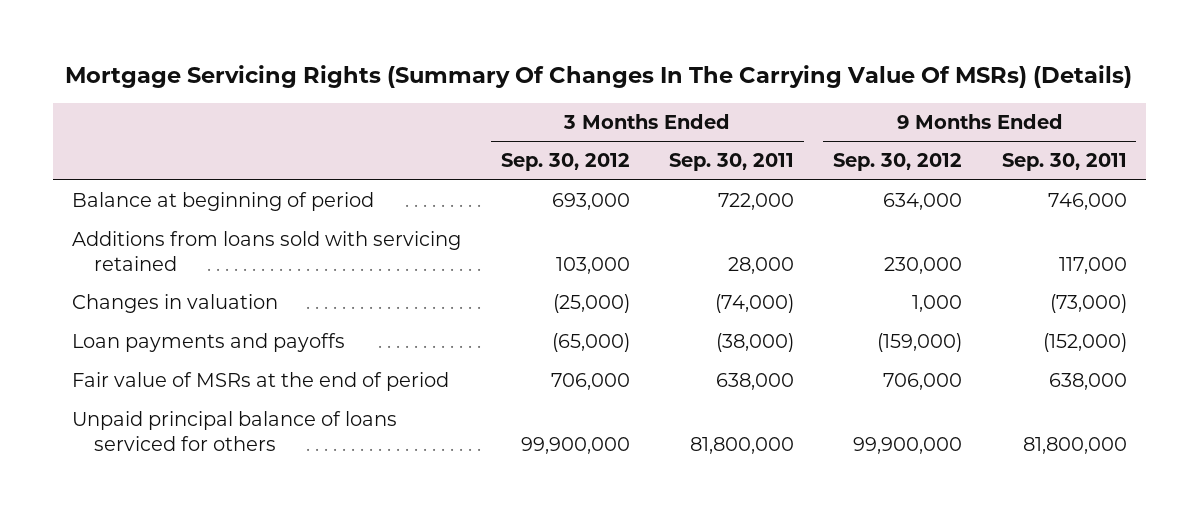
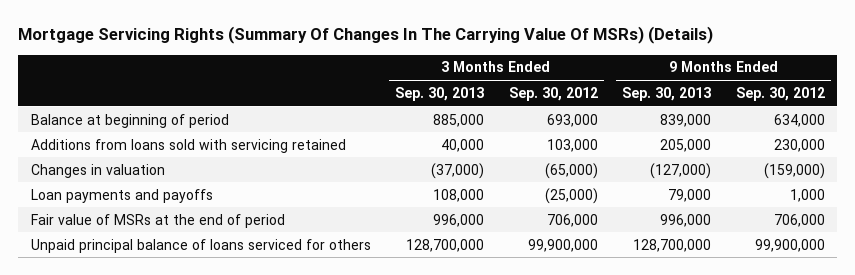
[668,153,794,172] Sep. 30, 2011 -> none
[1001,153,1127,172] Sep. 30, 2011 -> none
none -> [395,86,485,101] Sep. 30, 2013
none -> [622,86,712,101] Sep. 30, 2013
[552,294,630,314] (25,000) -> [544,162,598,179] (65,000)
[912,295,963,313] 1,000 -> [763,162,825,179] (159,000)
[551,333,630,353] (65,000) -> [544,187,598,204] (25,000)
[877,333,963,353] (159,000) -> [789,188,825,202] 1,000

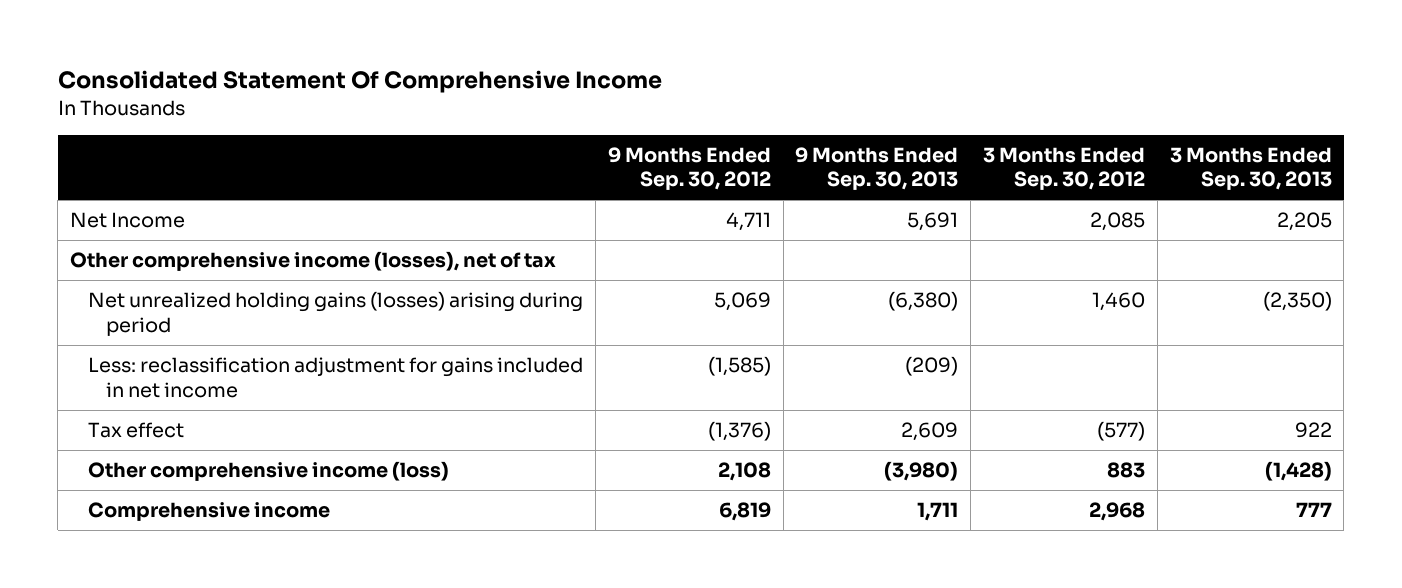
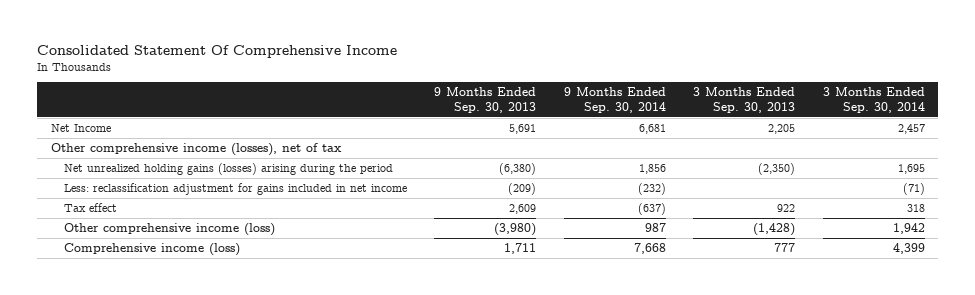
[607,146,771,191] 9 Months Ended Sep. 30, 2012 -> none
[982,146,1145,191] 3 Months Ended Sep. 30, 2012 -> none
none -> [563,87,666,113] 9 Months Ended Sep. 30, 2014
none -> [822,87,925,113] 3 Months Ended Sep. 30, 2014
[88,291,584,336] Net unrealized holding gains (losses) arising during period -> [63,162,393,175] Net unrealized holding gains (losses) arising during the period
[88,502,331,522] Comprehensive income -> [63,242,240,256] Comprehensive income (loss)

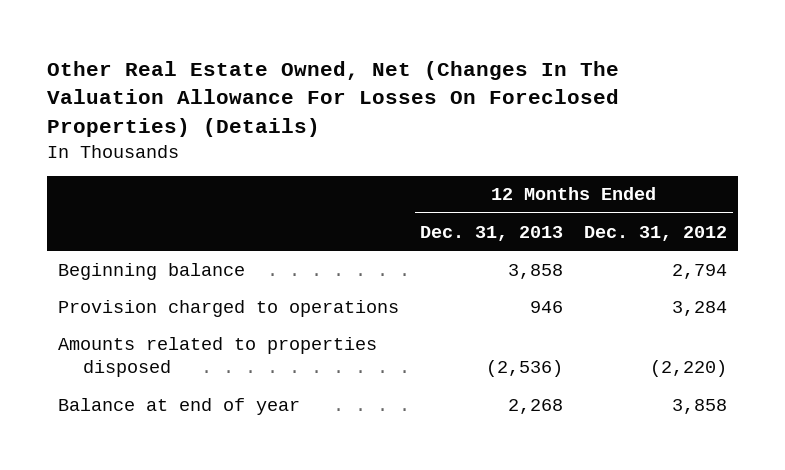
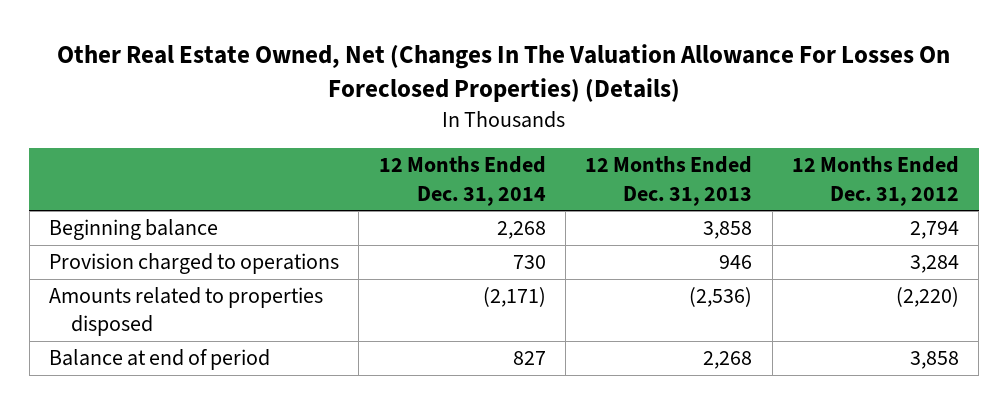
none -> [378,156,546,206] 12 Months Ended Dec. 31, 2014
[57,397,300,415] Balance at end of year -> [49,349,271,371] Balance at end of period

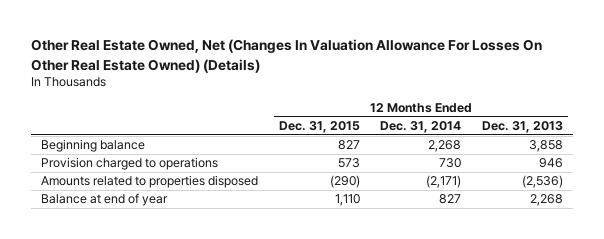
[56,44,950,103] Other Real Estate Owned, Net (Changes In The Valuation Allowance For Losses On Foreclosed Properties) (Details) -> [31,39,543,73] Other Real Estate Owned, Net (Changes In Valuation Allowance For Losses On Other Real Estate Owned) (Details)
[791,156,959,206] 12 Months Ended Dec. 31, 2012 -> none
none -> [278,121,360,134] Dec. 31, 2015
[49,349,271,371] Balance at end of period -> [41,193,169,207] Balance at end of year

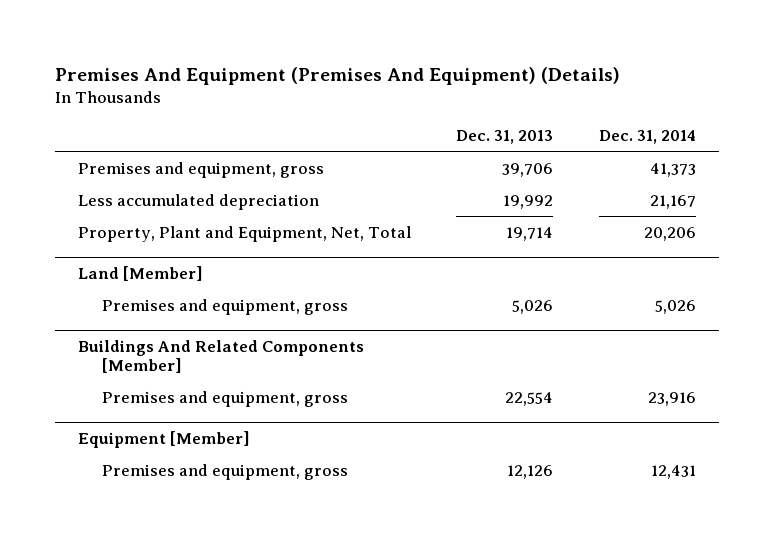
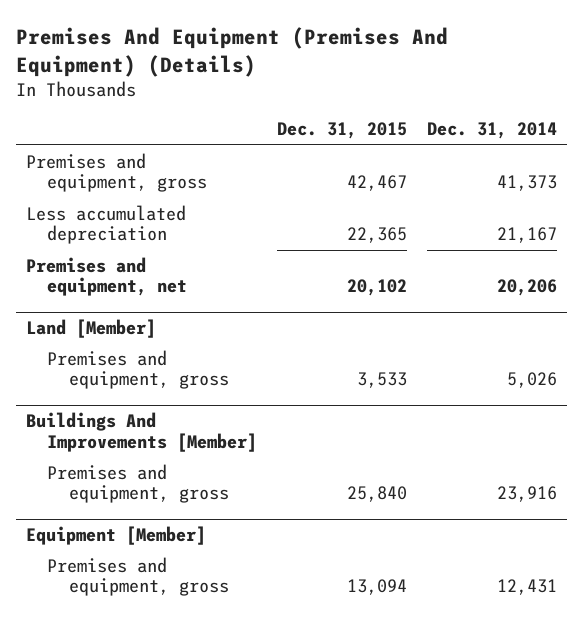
[456,129,554,144] Dec. 31, 2013 -> none
none -> [277,122,408,140] Dec. 31, 2015
[78,225,412,242] Property, Plant and Equipment, Net, Total -> [25,256,188,297] Premises and equipment, net
[78,339,365,373] Buildings And Related Components [Member] -> [25,412,258,452] Buildings And Improvements [Member]

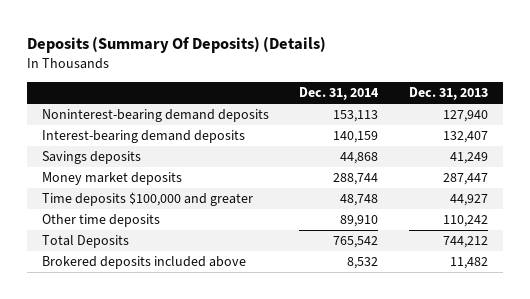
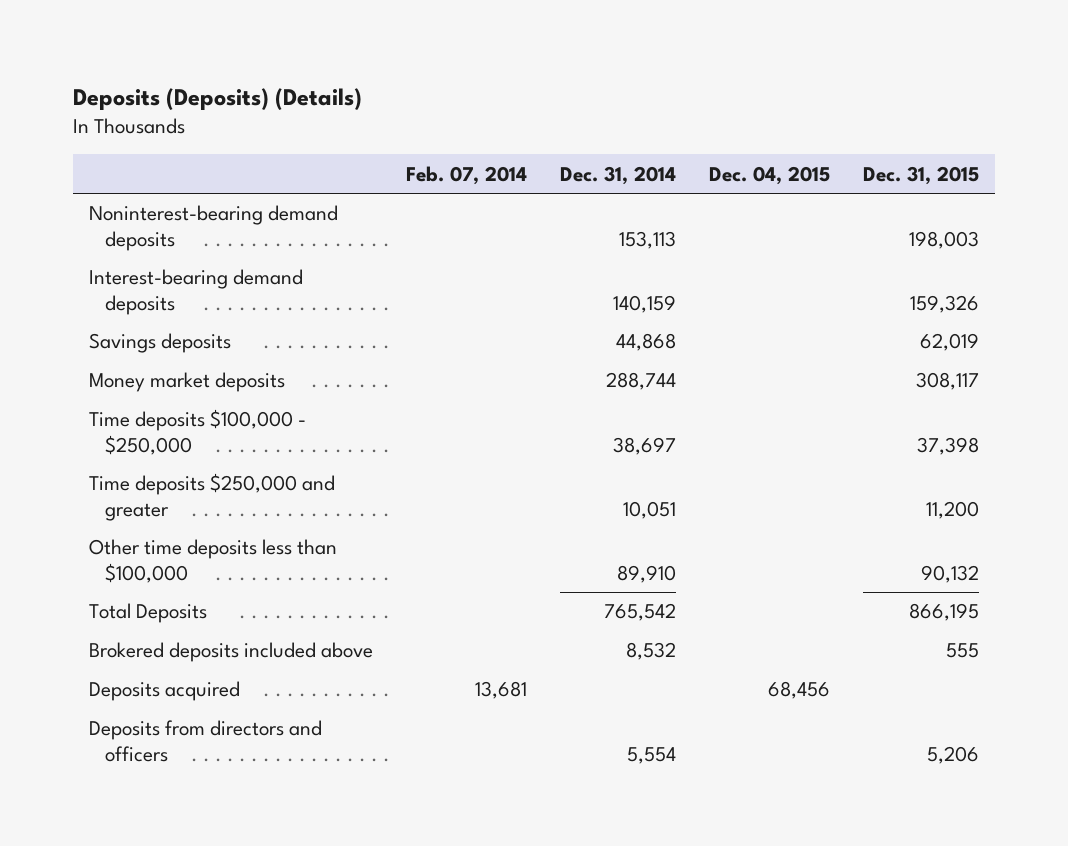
[26,35,326,53] Deposits (Summary Of Deposits) (Details) -> [72,88,362,111] Deposits (Deposits) (Details)
[408,87,488,101] Dec. 31, 2013 -> none
none -> [406,165,528,185] Feb. 07, 2014
none -> [709,165,831,185] Dec. 04, 2015
none -> [862,165,979,185] Dec. 31, 2015
[42,192,254,207] Time deposits $100,000 and greater -> [89,409,307,455] Time deposits $100,000 - $250,000
[340,194,379,207] 48,748 -> [613,436,677,455] 38,697
none -> [89,473,336,521] Time deposits $250,000 and greater
[42,214,161,228] Other time deposits -> [89,539,338,583] Other time deposits less than $100,000
none -> [89,681,241,702] Deposits acquired
none -> [89,720,323,762] Deposits from directors and officers

